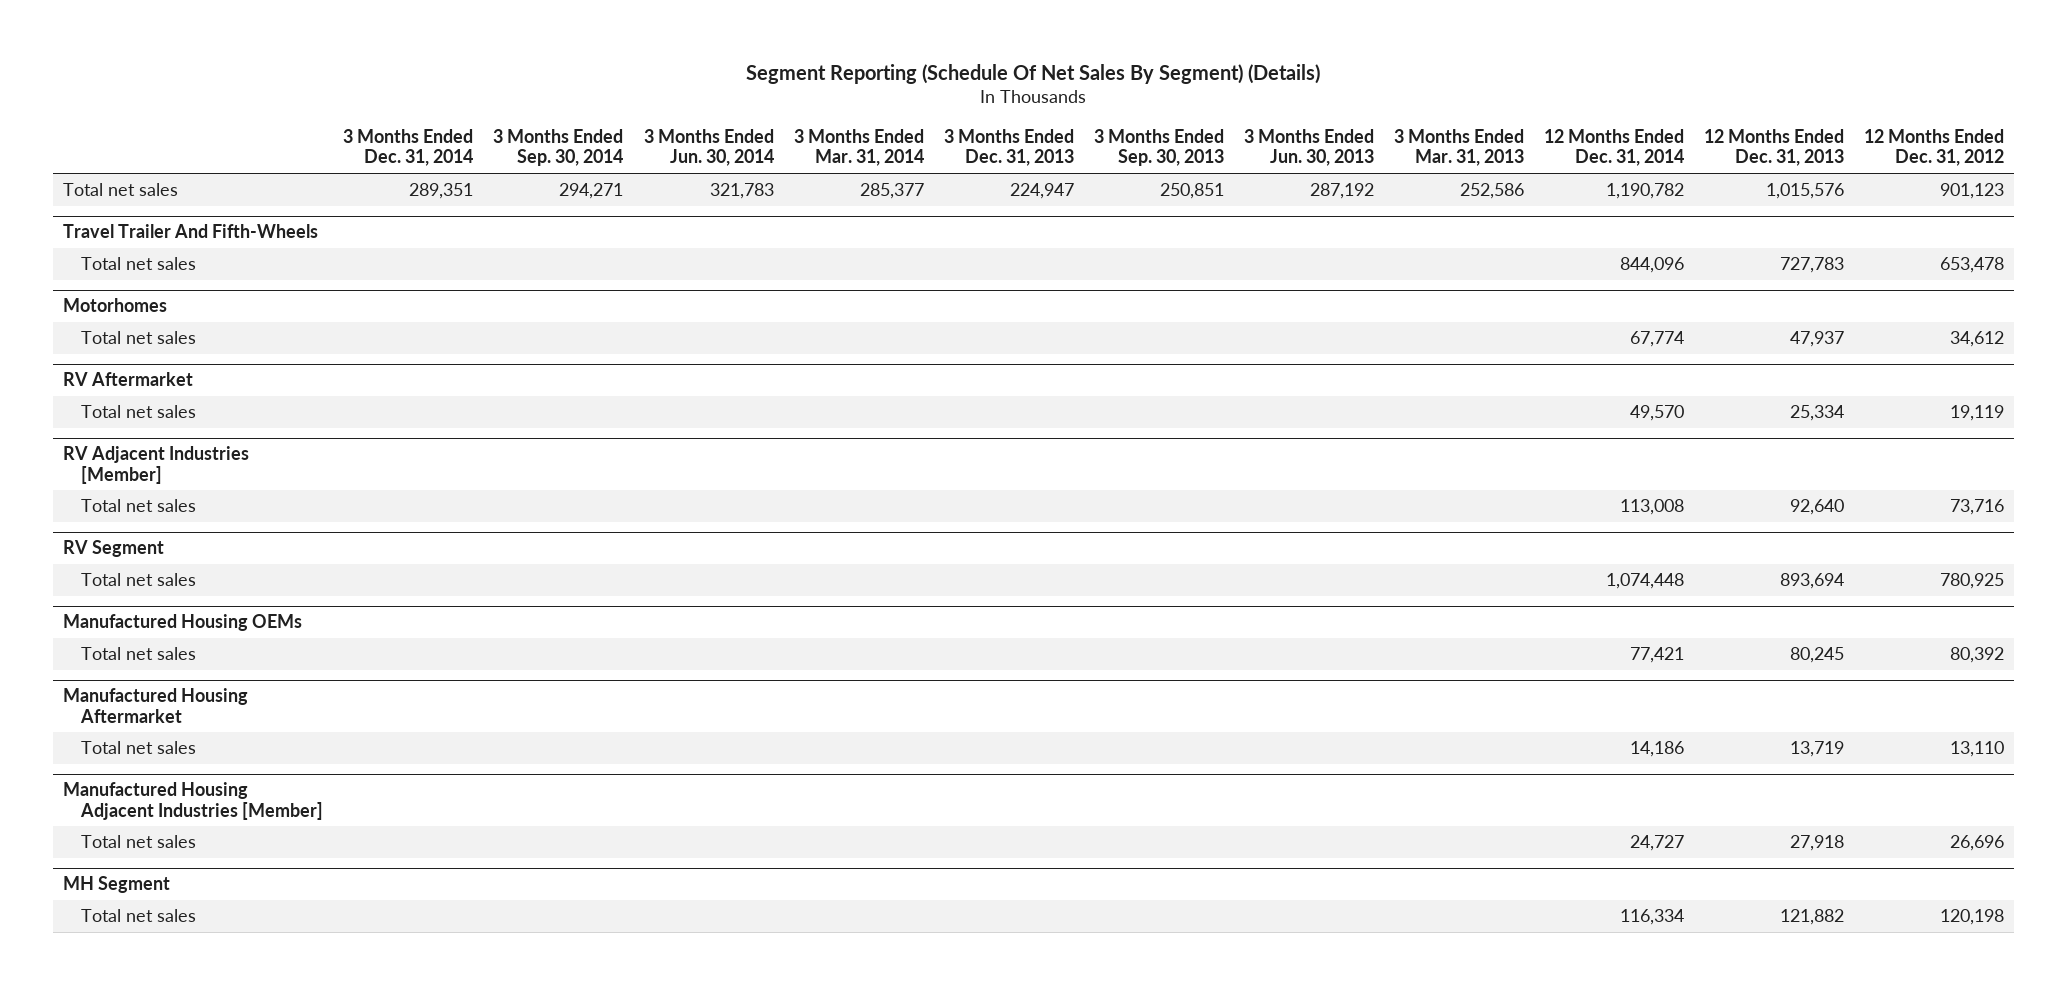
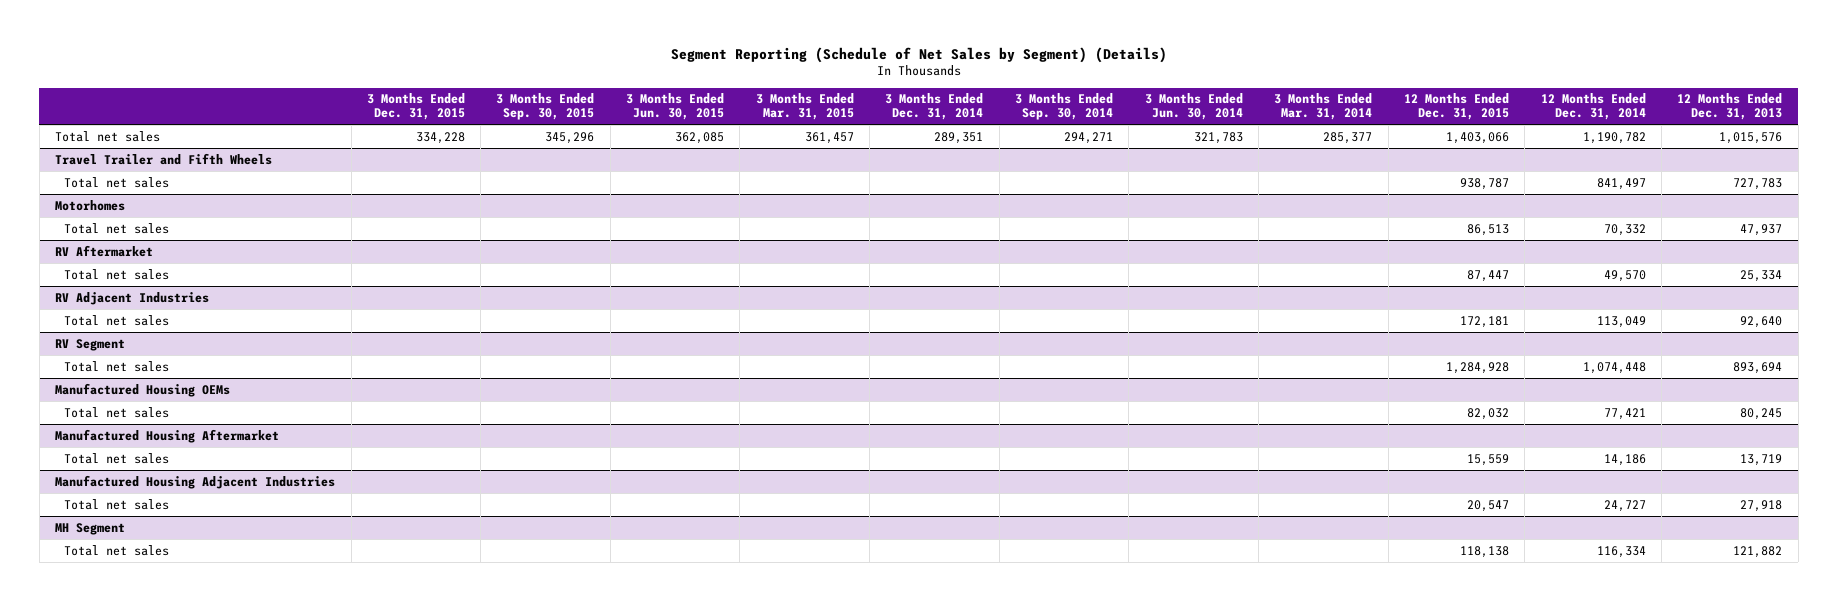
[746,63,1321,84] Segment Reporting (Schedule Of Net Sales By Segment) (Details) -> [670,46,1167,63] Segment Reporting (Schedule of Net Sales by Segment) (Details)
[943,129,1074,167] 3 Months Ended Dec. 31, 2013 -> none
[1093,129,1224,167] 3 Months Ended Sep. 30, 2013 -> none
[1243,129,1374,167] 3 Months Ended Jun. 30, 2013 -> none
[1393,129,1524,167] 3 Months Ended Mar. 31, 2013 -> none
[1864,129,2005,167] 12 Months Ended Dec. 31, 2012 -> none
none -> [366,93,465,121] 3 Months Ended Dec. 31, 2015
none -> [496,93,595,121] 3 Months Ended Sep. 30, 2015
none -> [626,93,725,121] 3 Months Ended Jun. 30, 2015
none -> [755,93,854,121] 3 Months Ended Mar. 31, 2015
none -> [1403,93,1509,121] 12 Months Ended Dec. 31, 2015
[62,224,318,239] Travel Trailer And Fifth-Wheels -> [55,152,273,165] Travel Trailer and Fifth Wheels
[1619,257,1684,274] 844,096 -> [1596,177,1646,190] 841,497
[1629,331,1684,348] 67,774 -> [1603,223,1646,236] 70,332
[62,446,249,484] RV Adjacent Industries [Member] -> [55,291,210,305] RV Adjacent Industries
[1619,499,1684,516] 113,008 -> [1596,315,1646,328] 113,049
[62,782,324,820] Manufactured Housing Adjacent Industries [Member] -> [55,474,336,489] Manufactured Housing Adjacent Industries

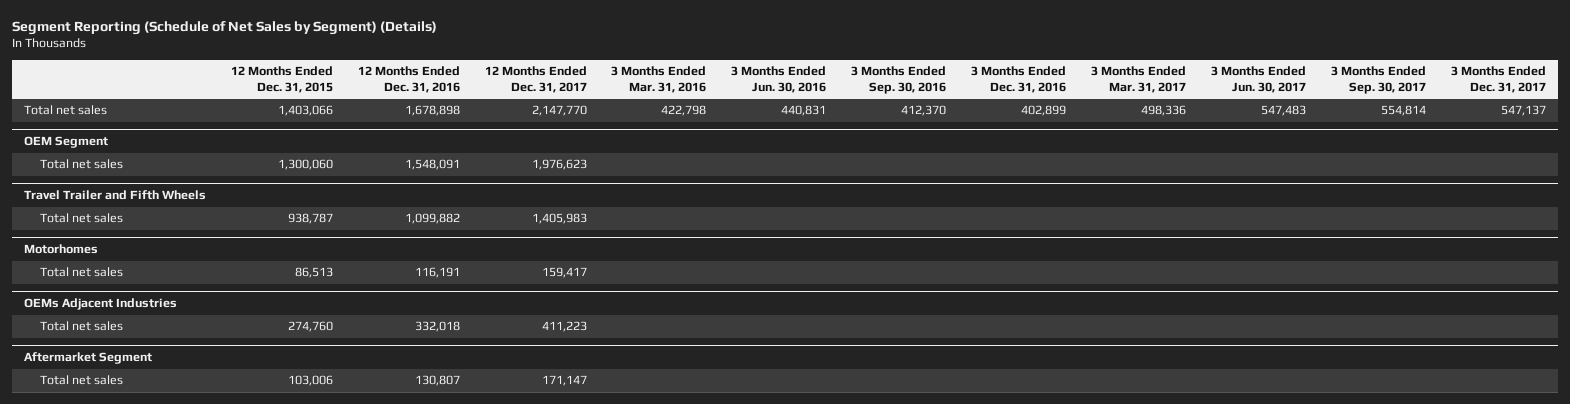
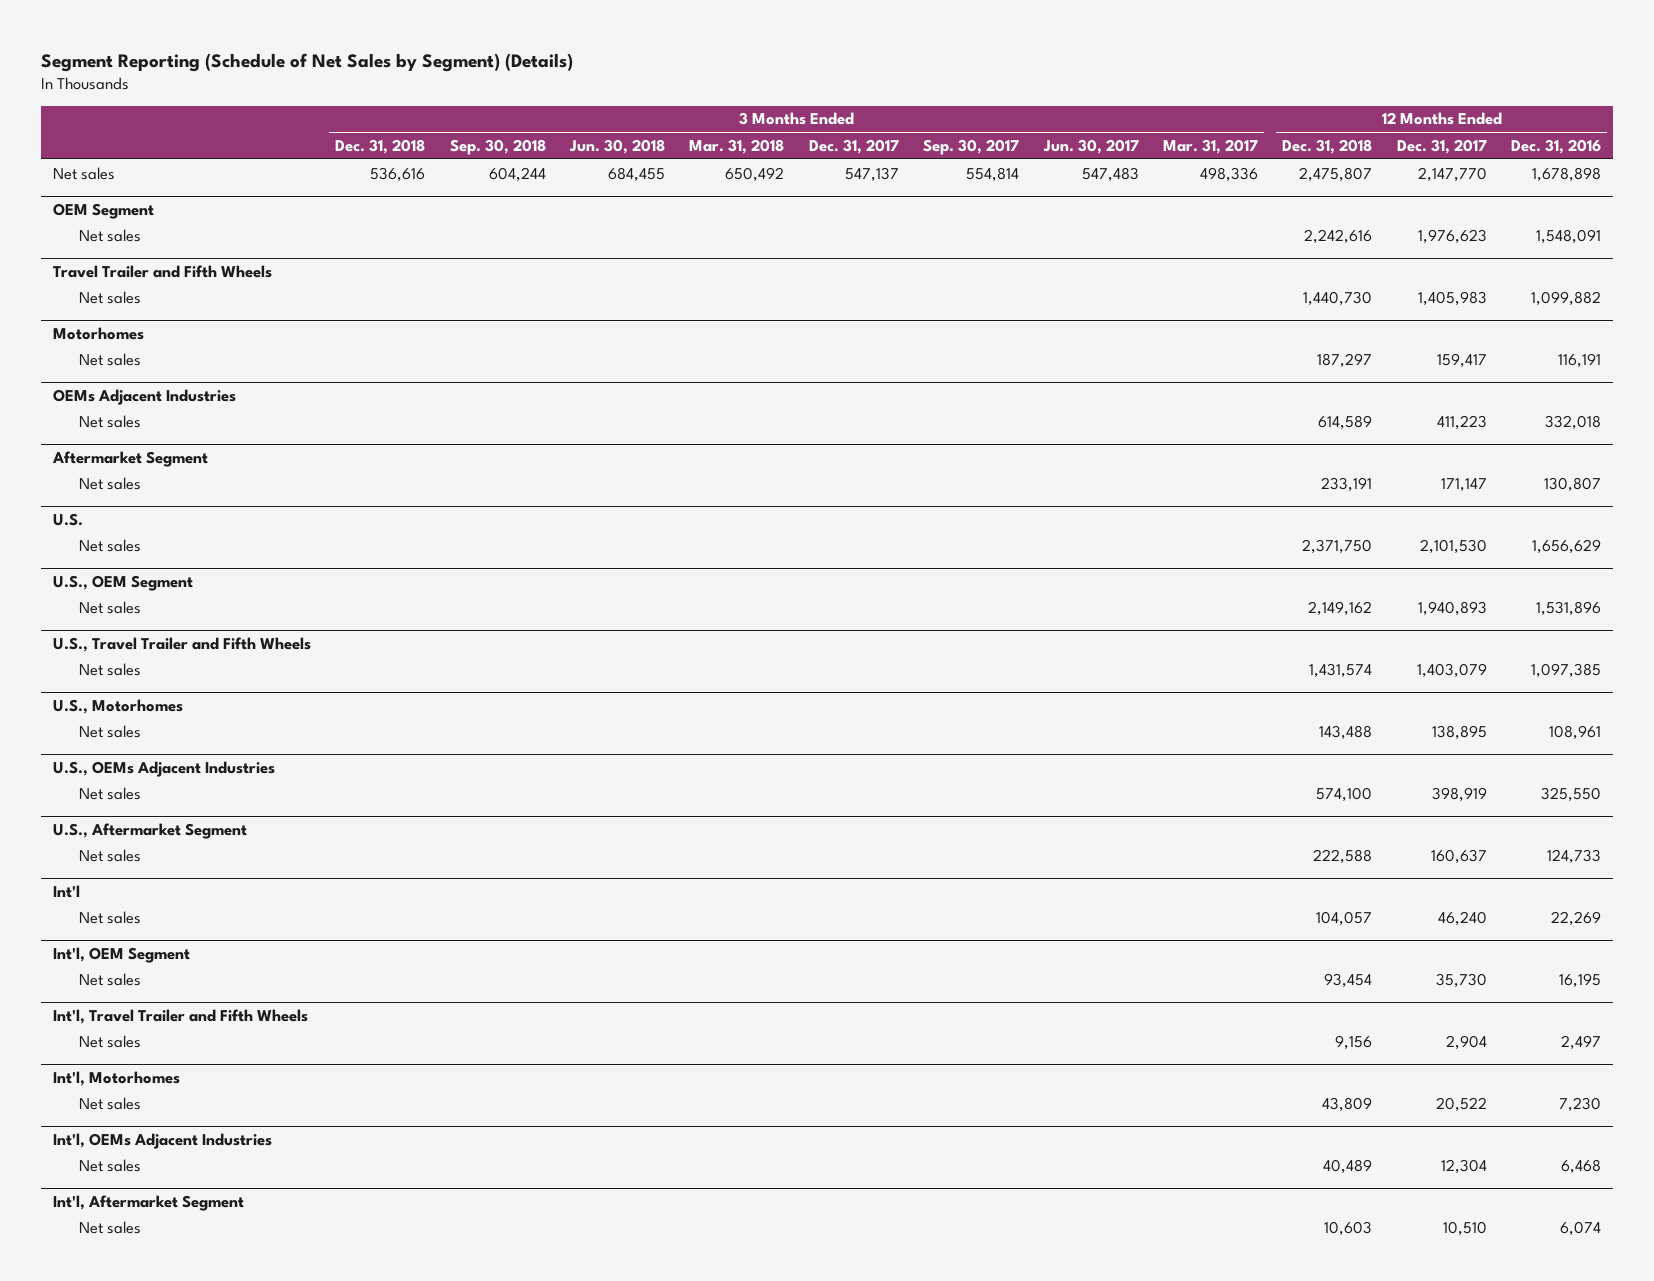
[230,66,333,93] 12 Months Ended Dec. 31, 2015 -> none
[611,66,707,93] 3 Months Ended Mar. 31, 2016 -> none
[731,66,827,93] 3 Months Ended Jun. 30, 2016 -> none
[851,66,947,94] 3 Months Ended Sep. 30, 2016 -> none
[971,66,1067,93] 3 Months Ended Dec. 31, 2016 -> none
none -> [335,138,426,154] Dec. 31, 2018
none -> [449,138,546,155] Sep. 30, 2018
none -> [569,138,666,154] Jun. 30, 2018
none -> [689,138,785,154] Mar. 31, 2018
none -> [1282,138,1373,154] Dec. 31, 2018
[23,105,107,116] Total net sales -> [52,166,115,180] Net sales
[39,159,123,170] Total net sales -> [79,228,142,242] Net sales
[39,213,123,224] Total net sales -> [79,290,142,304] Net sales
[39,267,123,278] Total net sales -> [79,352,142,366] Net sales
[39,321,123,332] Total net sales -> [79,414,142,428] Net sales
[39,375,123,386] Total net sales -> [79,476,142,490] Net sales
none -> [52,512,83,526] U.S.
none -> [79,538,142,552] Net sales
none -> [52,574,193,591] U.S., OEM Segment
none -> [79,600,142,614] Net sales
none -> [52,636,311,652] U.S., Travel Trailer and Fifth Wheels
none -> [79,662,142,676] Net sales
none -> [52,698,183,714] U.S., Motorhomes
none -> [79,724,142,738] Net sales
none -> [52,760,275,777] U.S., OEMs Adjacent Industries
none -> [79,786,142,800] Net sales
none -> [52,822,247,839] U.S., Aftermarket Segment
none -> [79,848,142,862] Net sales
none -> [52,884,80,898] Int'l
none -> [79,910,142,924] Net sales
none -> [52,946,190,963] Int'l, OEM Segment
none -> [79,972,142,986] Net sales
none -> [52,1008,308,1024] Int'l, Travel Trailer and Fifth Wheels
none -> [79,1034,142,1048] Net sales
none -> [52,1070,180,1086] Int'l, Motorhomes
none -> [79,1096,142,1110] Net sales
none -> [52,1132,272,1149] Int'l, OEMs Adjacent Industries
none -> [79,1158,142,1172] Net sales
none -> [52,1194,244,1211] Int'l, Aftermarket Segment
none -> [79,1220,142,1234] Net sales

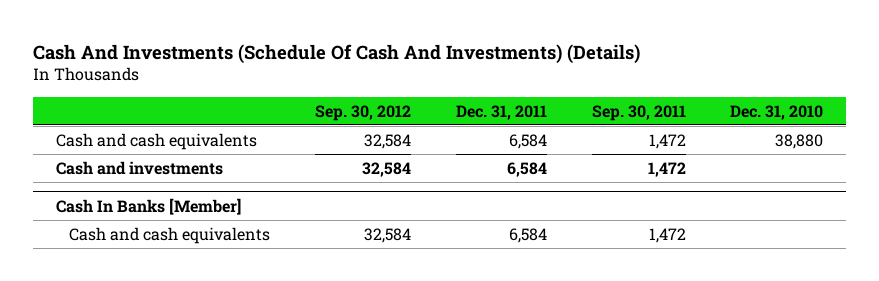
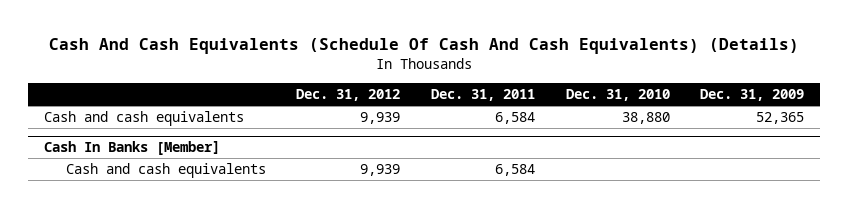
[33,43,641,64] Cash And Investments (Schedule Of Cash And Investments) (Details) -> [48,37,799,54] Cash And Cash Equivalents (Schedule Of Cash And Cash Equivalents) (Details)
[315,104,412,121] Sep. 30, 2012 -> none
[591,104,686,121] Sep. 30, 2011 -> none
none -> [296,88,401,101] Dec. 31, 2012
none -> [700,88,805,101] Dec. 31, 2009
[55,160,223,175] Cash and investments -> none

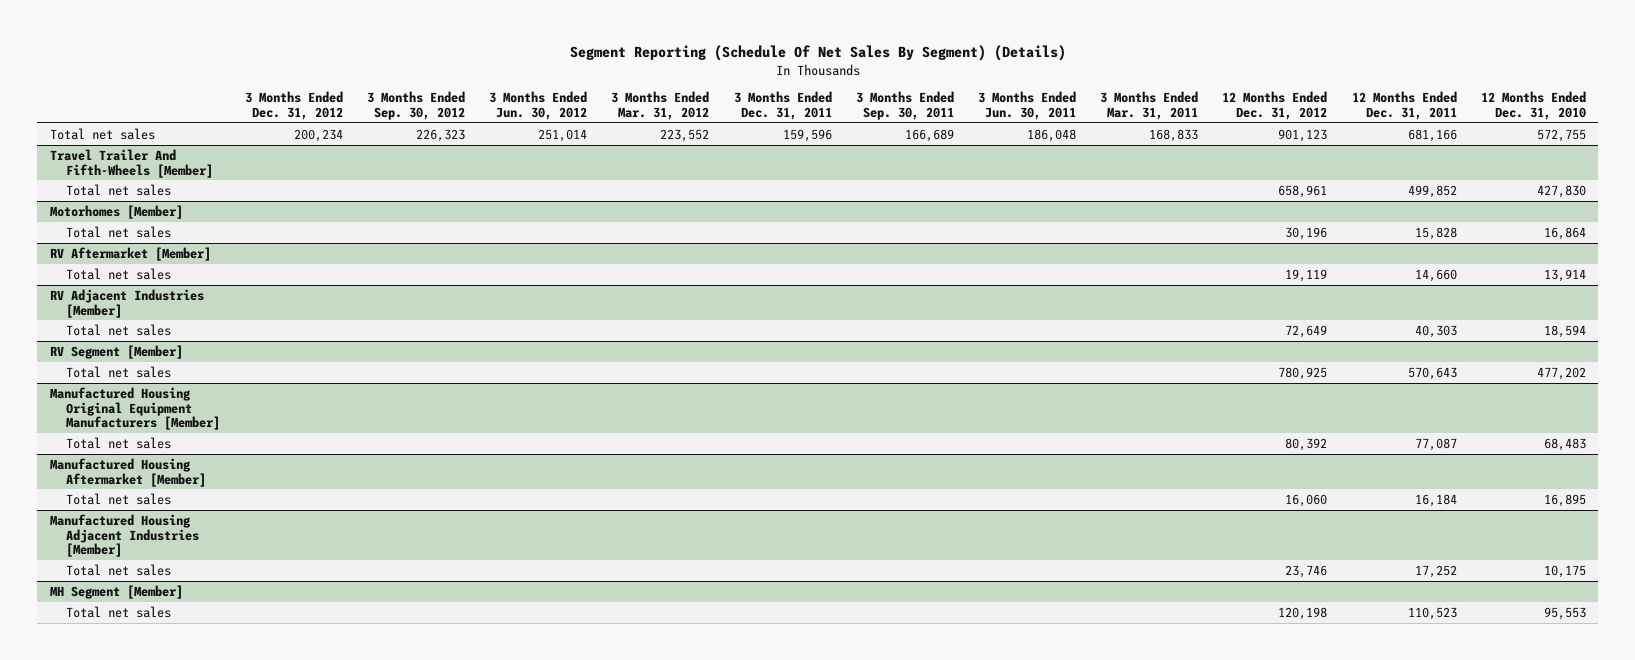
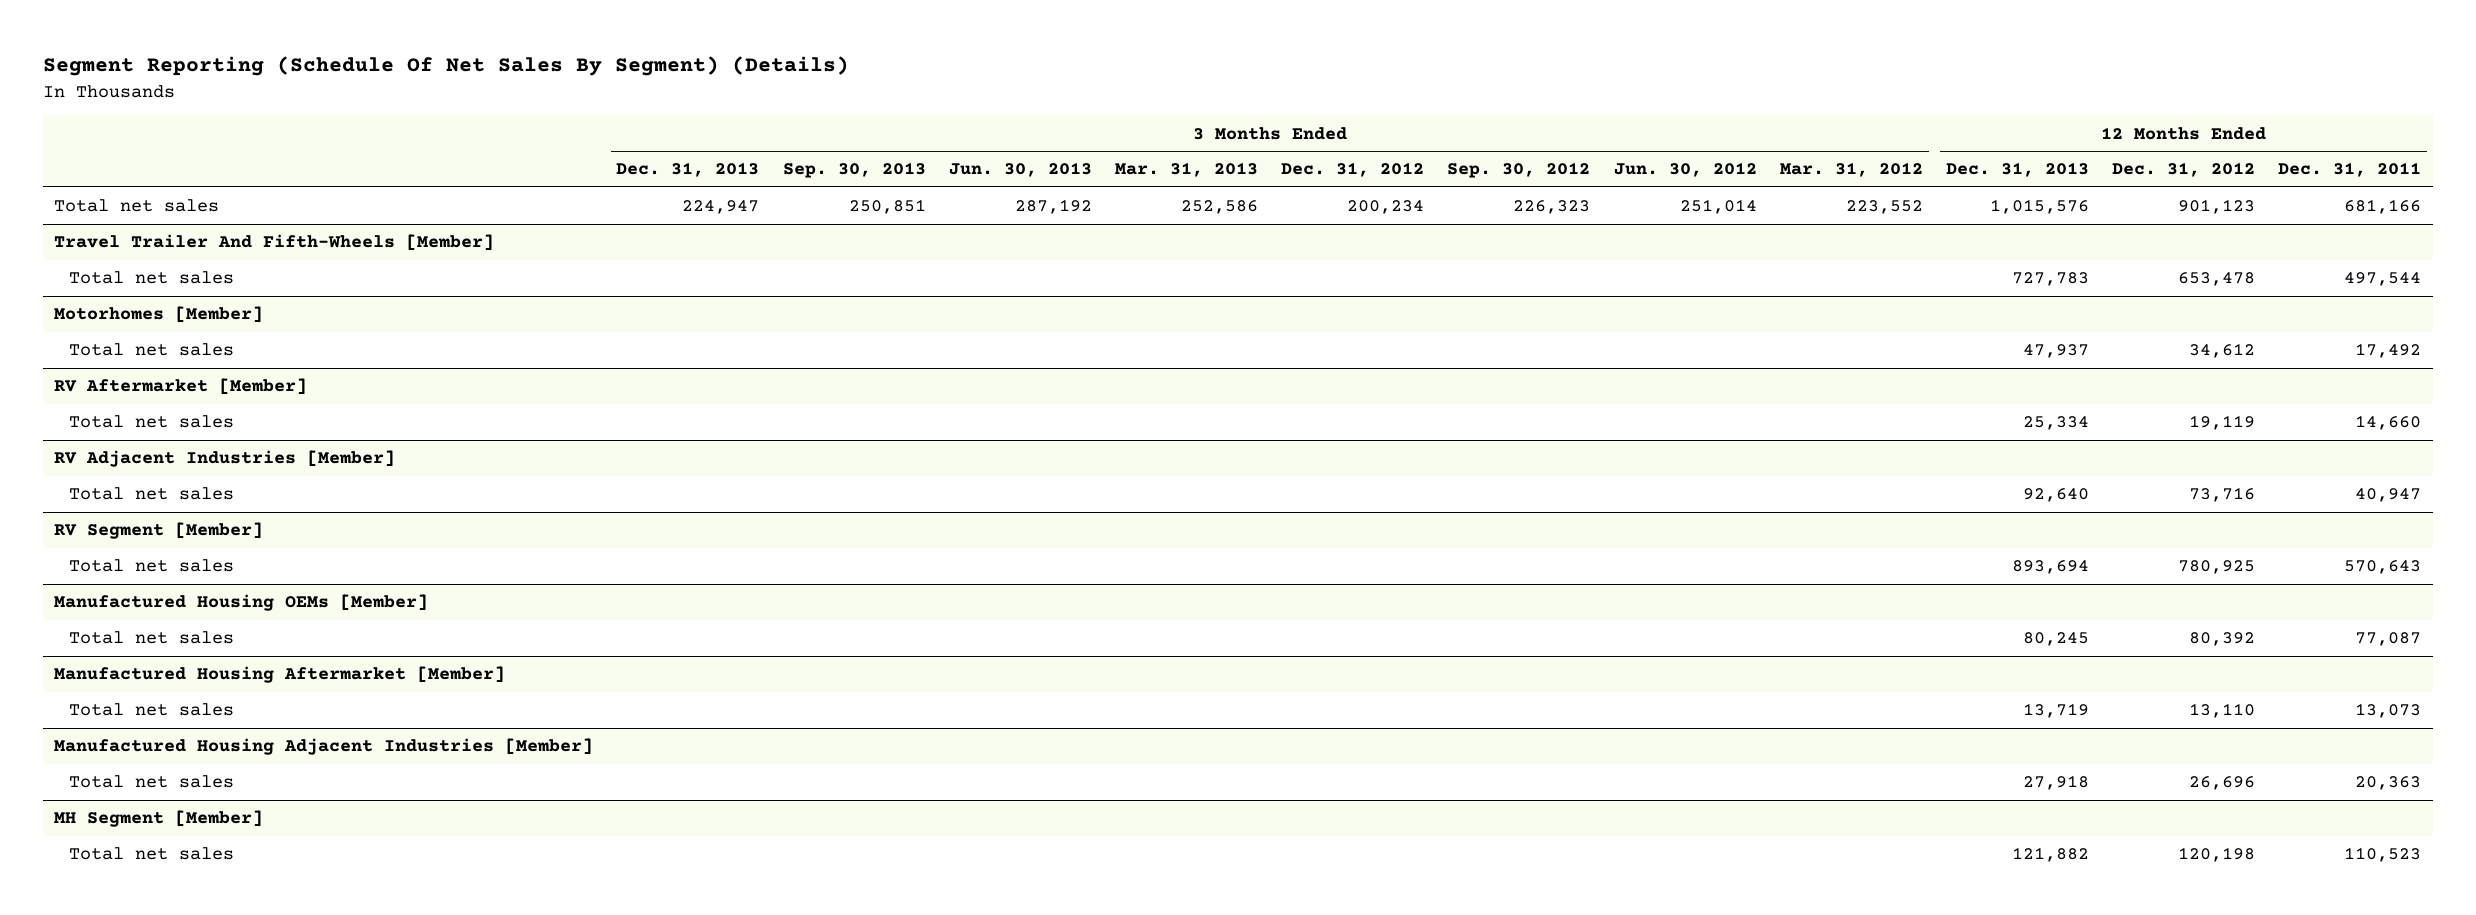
[733,91,832,120] 3 Months Ended Dec. 31, 2011 -> none
[855,91,954,120] 3 Months Ended Sep. 30, 2011 -> none
[977,91,1076,120] 3 Months Ended Jun. 30, 2011 -> none
[1100,91,1199,120] 3 Months Ended Mar. 31, 2011 -> none
[1480,91,1586,120] 12 Months Ended Dec. 31, 2010 -> none
none -> [616,162,760,178] Dec. 31, 2013
none -> [782,162,926,179] Sep. 30, 2013
none -> [948,162,1092,178] Jun. 30, 2013
none -> [1115,162,1259,178] Mar. 31, 2013
none -> [1946,162,2090,178] Dec. 31, 2013
[1278,184,1328,198] 658,961 -> [2178,272,2256,287] 653,478
[1407,184,1457,198] 499,852 -> [2344,272,2422,287] 497,544
[1285,226,1328,240] 30,196 -> [2189,343,2256,359] 34,612
[1414,226,1457,240] 15,828 -> [2355,343,2422,359] 17,492
[1285,324,1328,338] 72,649 -> [2189,487,2256,503] 73,716
[1414,324,1457,338] 40,303 -> [2355,488,2422,503] 40,947
[49,386,221,431] Manufactured Housing Original Equipment Manufacturers [Member] -> none
none -> [54,594,429,612] Manufactured Housing OEMs [Member]
[1285,493,1328,507] 16,060 -> [2189,703,2256,719] 13,110
[1414,493,1457,507] 16,184 -> [2355,703,2422,719] 13,073
[1285,564,1328,578] 23,746 -> [2189,776,2256,791] 26,696
[1414,564,1457,578] 17,252 -> [2355,776,2422,791] 20,363

